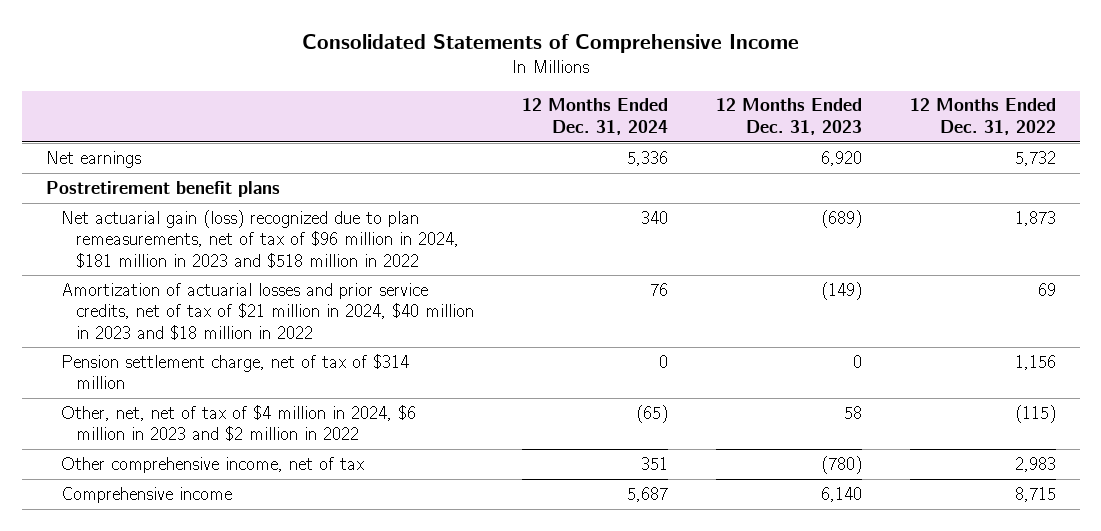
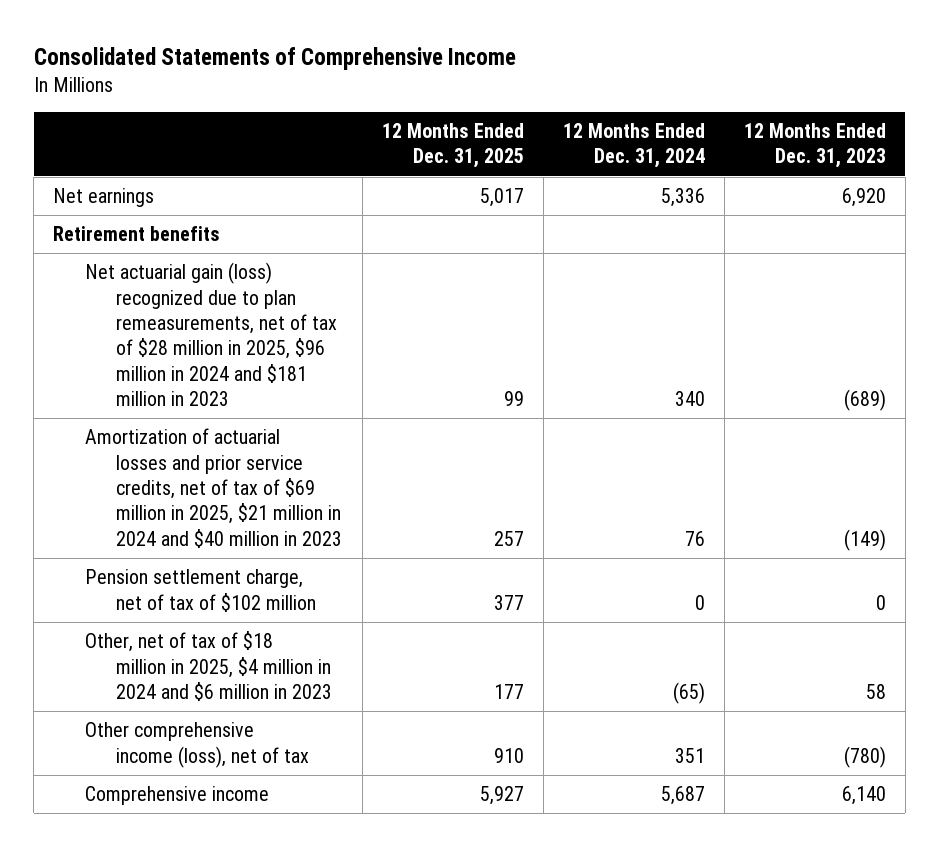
[909,98,1056,135] 12 Months Ended Dec. 31, 2022 -> none
none -> [381,123,524,169] 12 Months Ended Dec. 31, 2025
[45,180,280,197] Postretirement benefit plans -> [53,226,221,242] Retirement benefits
[60,209,459,268] Net actuarial gain (loss) recognized due to plan remeasurements, net of tax of $96 million in 2024, $181 million in 2023 and $518 million in 2022 -> [84,262,338,407] Net actuarial gain (loss) recognized due to plan remeasurements, net of tax of $28 million in 2025, $96 million in 2024 and $181 million in 2023
[60,282,474,340] Amortization of actuarial losses and prior service credits, net of tax of $21 million in 2024, $40 million in 2023 and $18 million in 2022 -> [84,428,343,548] Amortization of actuarial losses and prior service credits, net of tax of $69 million in 2025, $21 million in 2024 and $40 million in 2023
[60,353,409,390] Pension settlement charge, net of tax of $314 million -> [84,569,317,612] Pension settlement charge, net of tax of $102 million
[60,404,416,442] Other, net, net of tax of $4 million in 2024, $6 million in 2023 and $2 million in 2022 -> [84,631,333,702] Other, net of tax of $18 million in 2025, $4 million in 2024 and $6 million in 2023
[60,456,364,473] Other comprehensive income, net of tax -> [84,722,310,768] Other comprehensive income (loss), net of tax

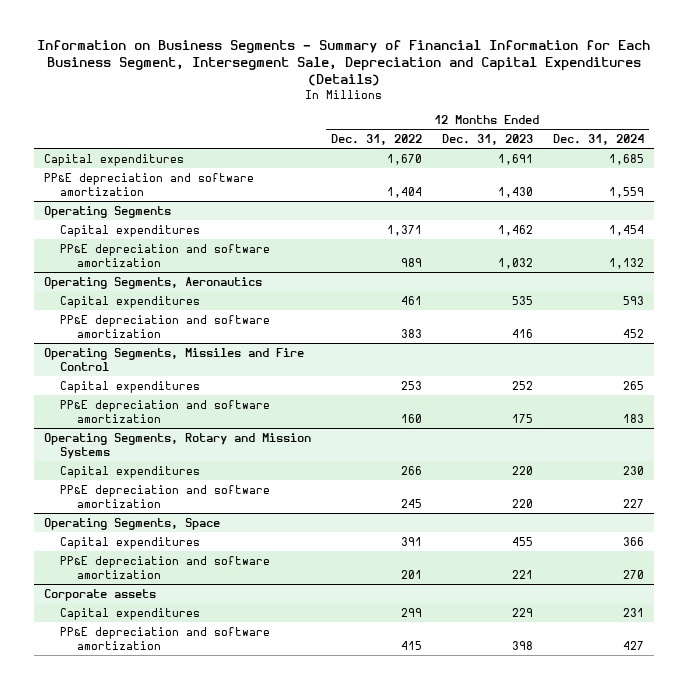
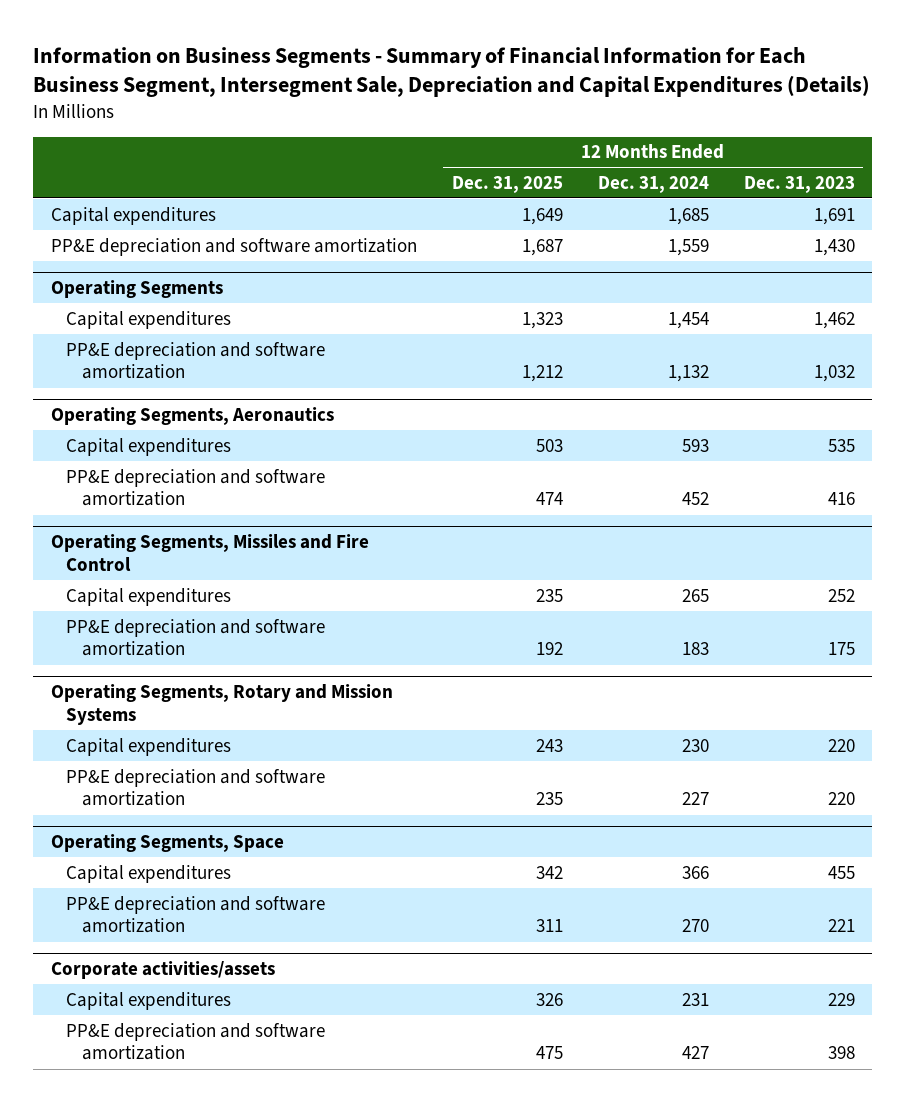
[330,133,422,145] Dec. 31, 2022 -> none
none -> [451,175,563,193] Dec. 31, 2025
[43,588,156,601] Corporate assets -> [50,961,275,980] Corporate activities/assets

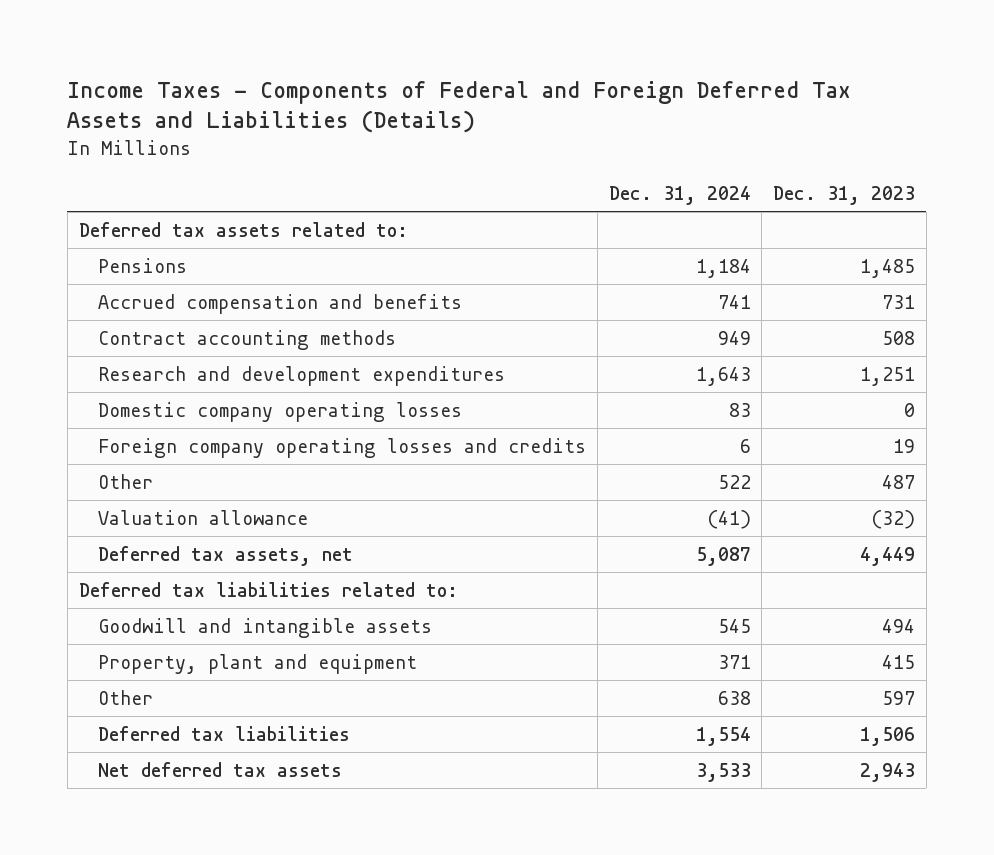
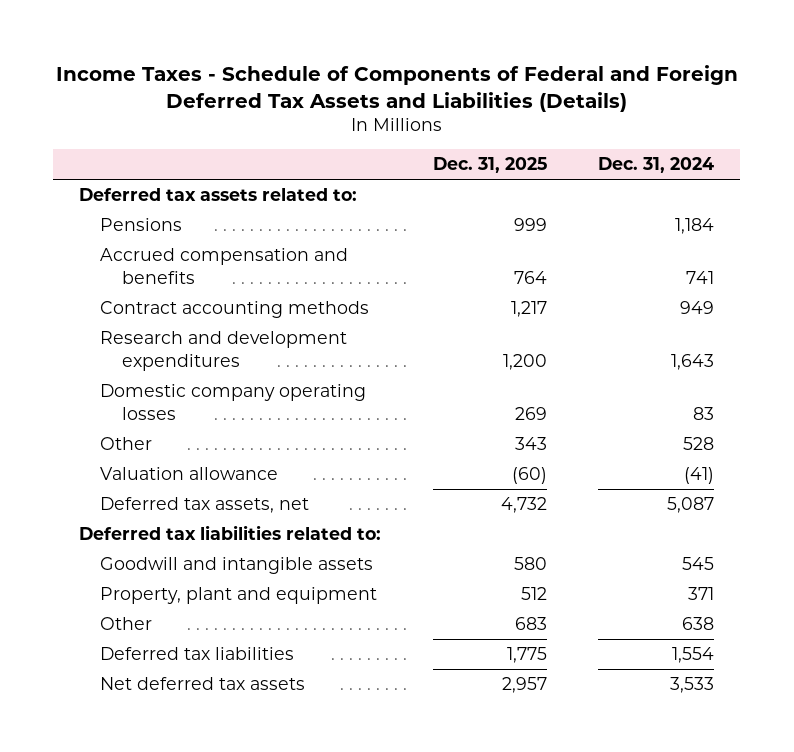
[67,80,852,134] Income Taxes - Components of Federal and Foreign Deferred Tax Assets and Liabilities (Details) -> [55,64,738,112] Income Taxes - Schedule of Components of Federal and Foreign Deferred Tax Assets and Liabilities (Details)
[773,185,916,205] Dec. 31, 2023 -> none
none -> [432,157,547,174] Dec. 31, 2025
[97,438,586,459] Foreign company operating losses and credits -> none
[717,475,751,490] 522 -> [683,437,715,451] 528

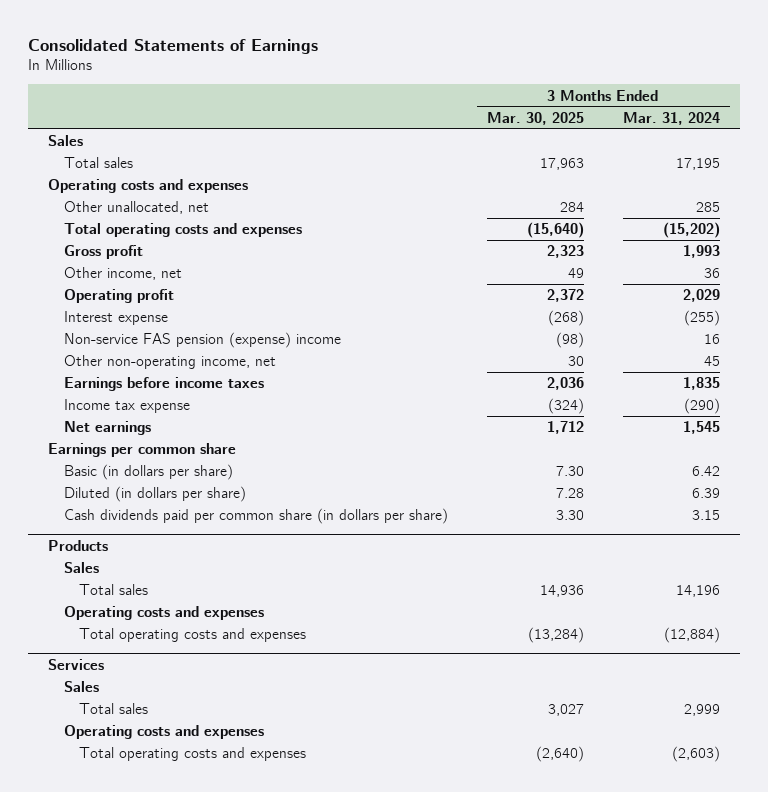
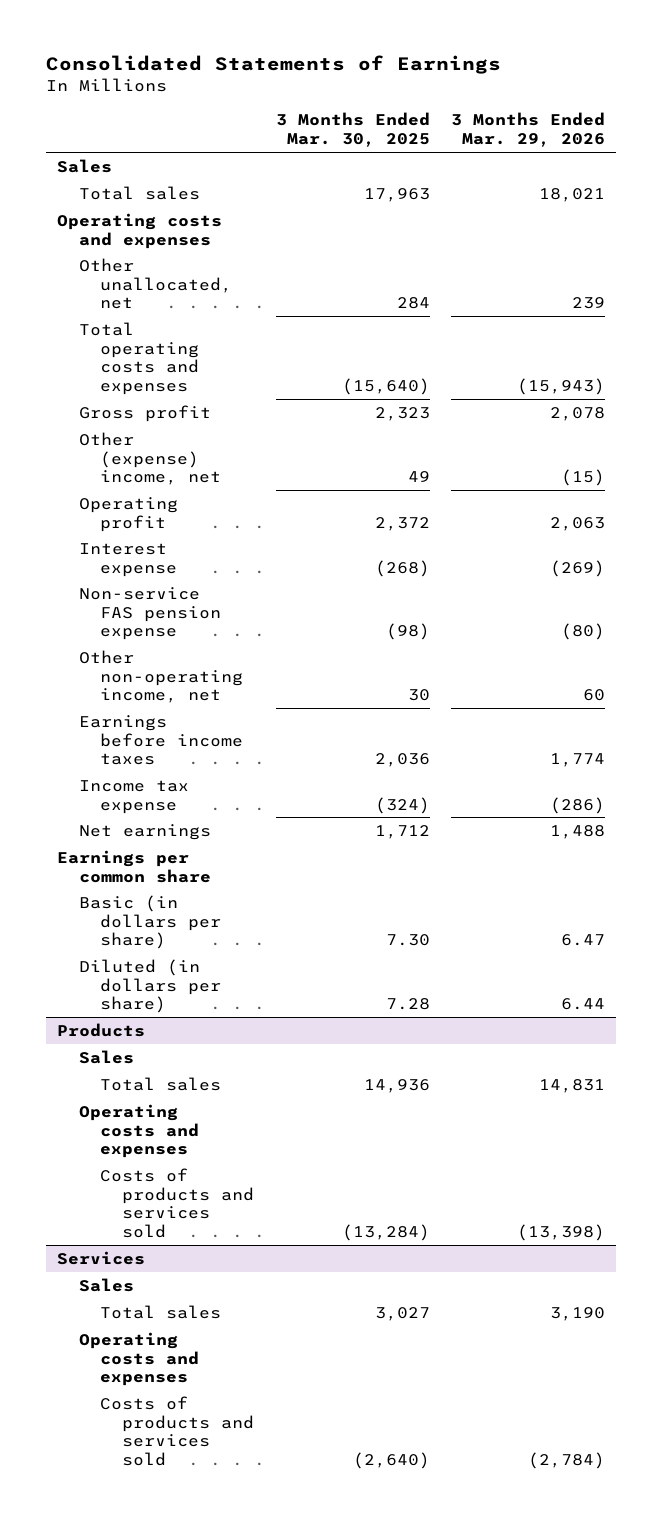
[623,111,721,125] Mar. 31, 2024 -> none
none -> [451,112,606,148] 3 Months Ended Mar. 29, 2026
[63,267,182,281] Other income, net -> [78,431,222,486] Other (expense) income, net
[63,332,341,349] Non-service FAS pension (expense) income -> [78,586,222,641] Non-service FAS pension expense
[63,508,448,525] Cash dividends paid per common share (in dollars per share) -> none
[79,628,307,643] Total operating costs and expenses -> [100,1167,254,1239] Costs of products and services sold
[79,747,307,762] Total operating costs and expenses -> [100,1395,254,1467] Costs of products and services sold

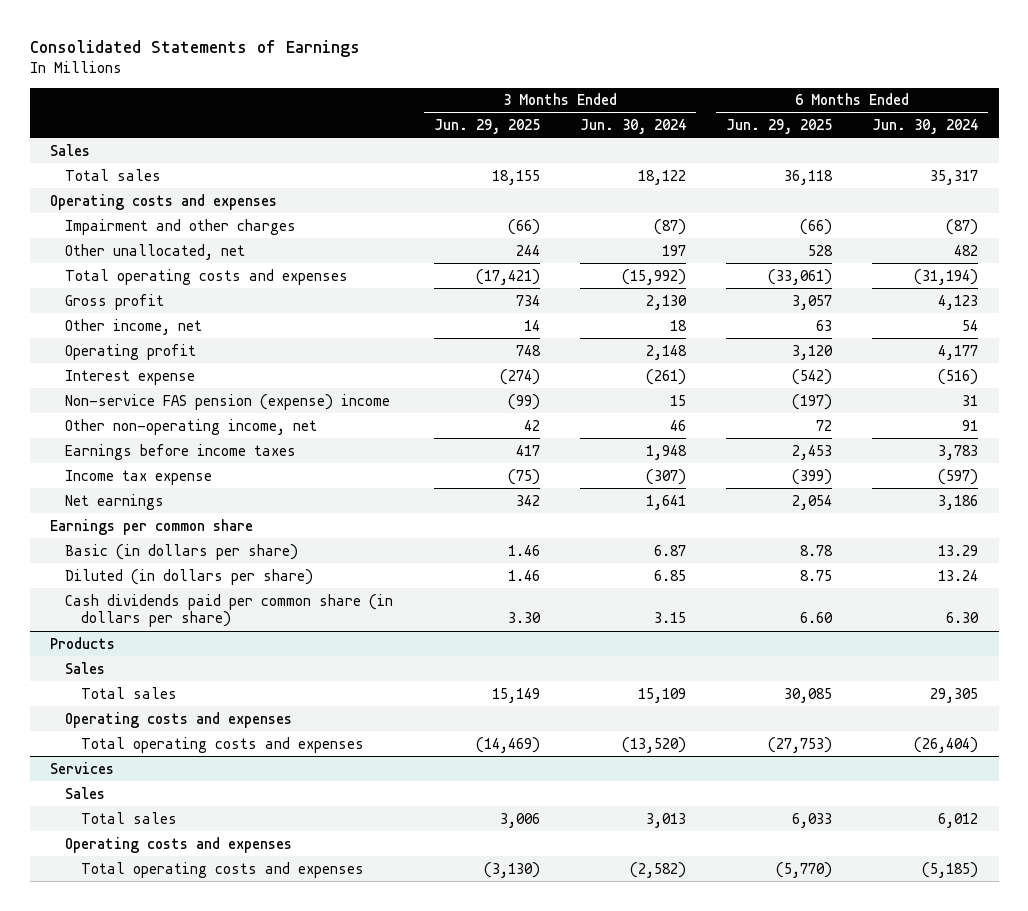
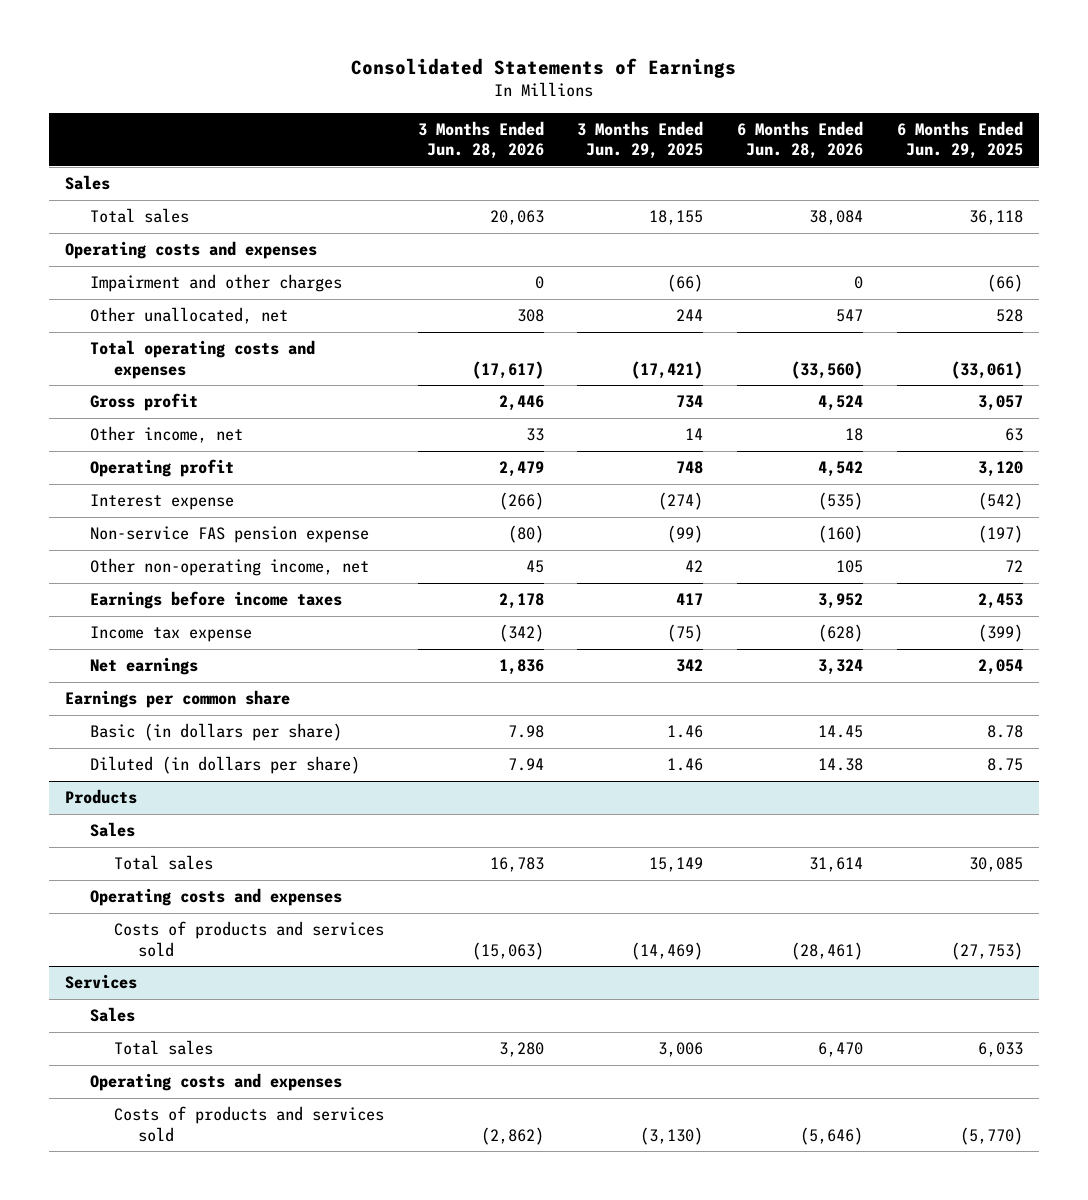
[579,119,686,135] Jun. 30, 2024 -> none
[872,119,979,135] Jun. 30, 2024 -> none
none -> [417,120,544,160] 3 Months Ended Jun. 28, 2026
none -> [736,120,863,160] 6 Months Ended Jun. 28, 2026
[65,393,391,410] Non-service FAS pension (expense) income -> [89,526,369,544] Non-service FAS pension expense
[65,593,394,628] Cash dividends paid per common share (in dollars per share) -> none
[80,736,364,753] Total operating costs and expenses -> [114,921,385,957] Costs of products and services sold
[80,861,364,878] Total operating costs and expenses -> [114,1106,385,1142] Costs of products and services sold

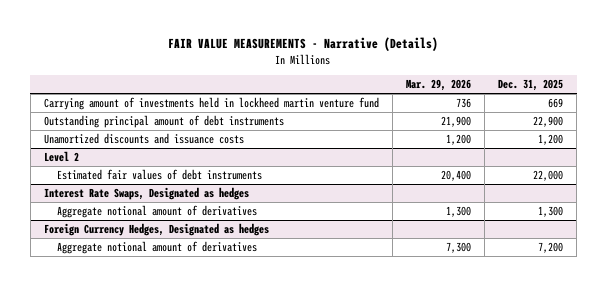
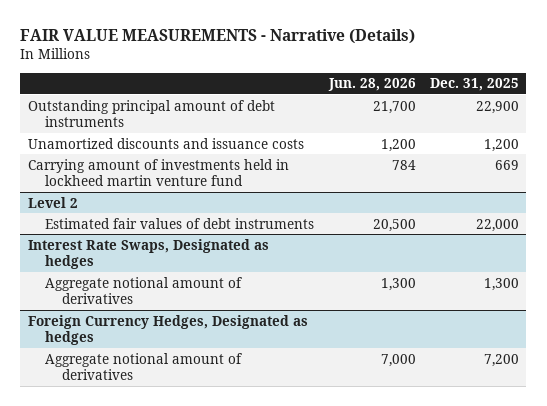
[405,79,471,92] Mar. 29, 2026 -> none
none -> [327,78,416,92] Jun. 28, 2026
[43,97,379,111] Carrying amount of investments held in lockheed martin venture fund -> [27,158,289,187] Carrying amount of investments held in lockheed martin venture fund

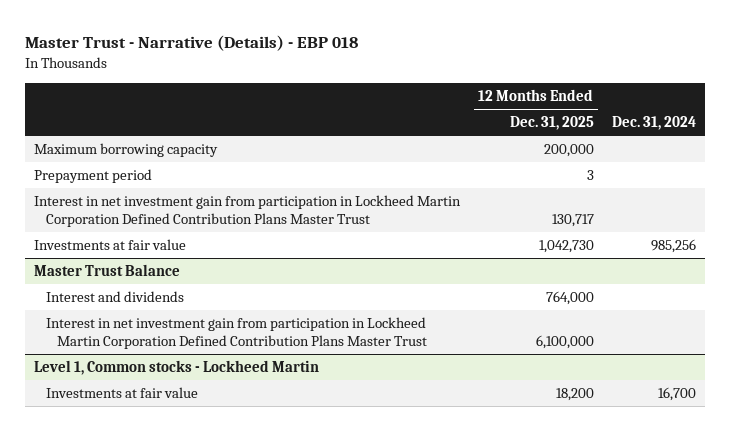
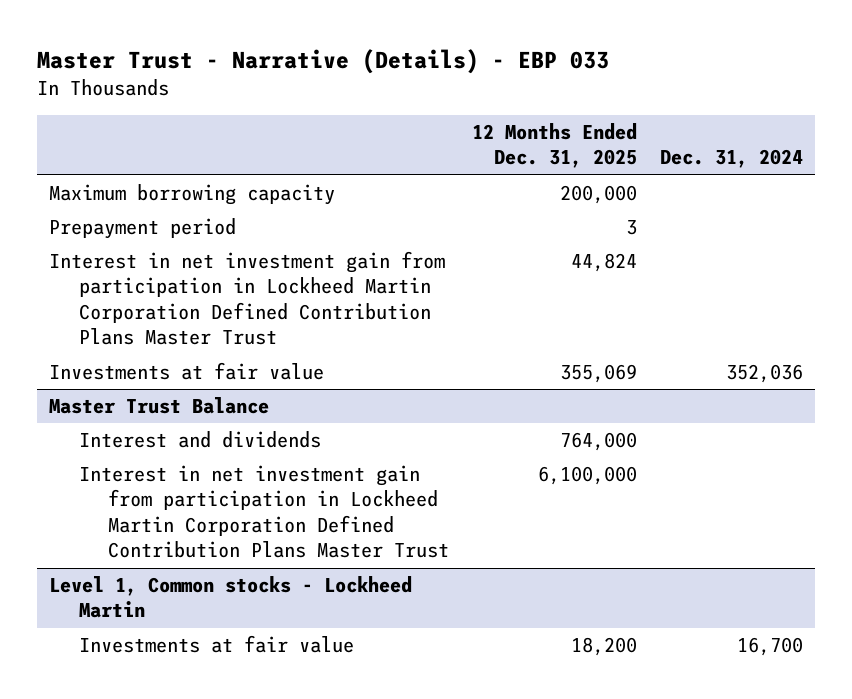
[25,35,359,52] Master Trust - Narrative (Details) - EBP 018 -> [37,49,610,75] Master Trust - Narrative (Details) - EBP 033
[551,213,594,227] 130,717 -> [571,253,638,273] 44,824
[538,240,594,254] 1,042,730 -> [560,364,638,384] 355,069
[650,239,696,254] 985,256 -> [726,364,804,384] 352,036

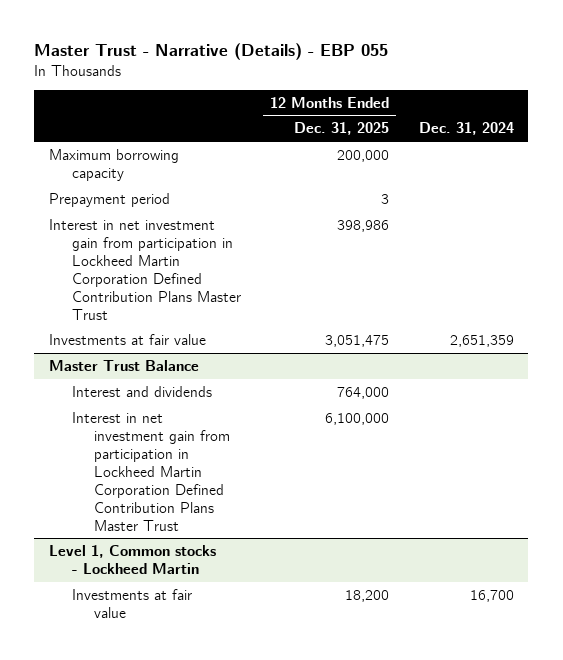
[37,49,610,75] Master Trust - Narrative (Details) - EBP 033 -> [34,43,389,61] Master Trust - Narrative (Details) - EBP 055
[571,253,638,273] 44,824 -> [337,219,390,232] 398,986
[560,364,638,384] 355,069 -> [325,334,390,347] 3,051,475
[726,364,804,384] 352,036 -> [449,334,514,347] 2,651,359

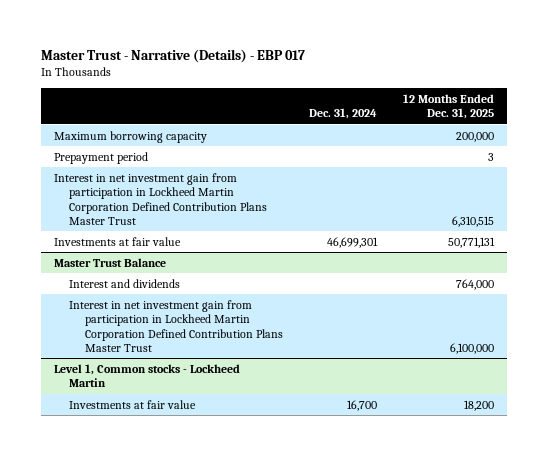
[34,43,389,61] Master Trust - Narrative (Details) - EBP 055 -> [40,48,305,63] Master Trust - Narrative (Details) - EBP 017
[337,219,390,232] 398,986 -> [452,215,495,227] 6,310,515
[325,334,390,347] 3,051,475 -> [448,236,496,248] 50,771,131
[449,334,514,347] 2,651,359 -> [326,236,378,248] 46,699,301

